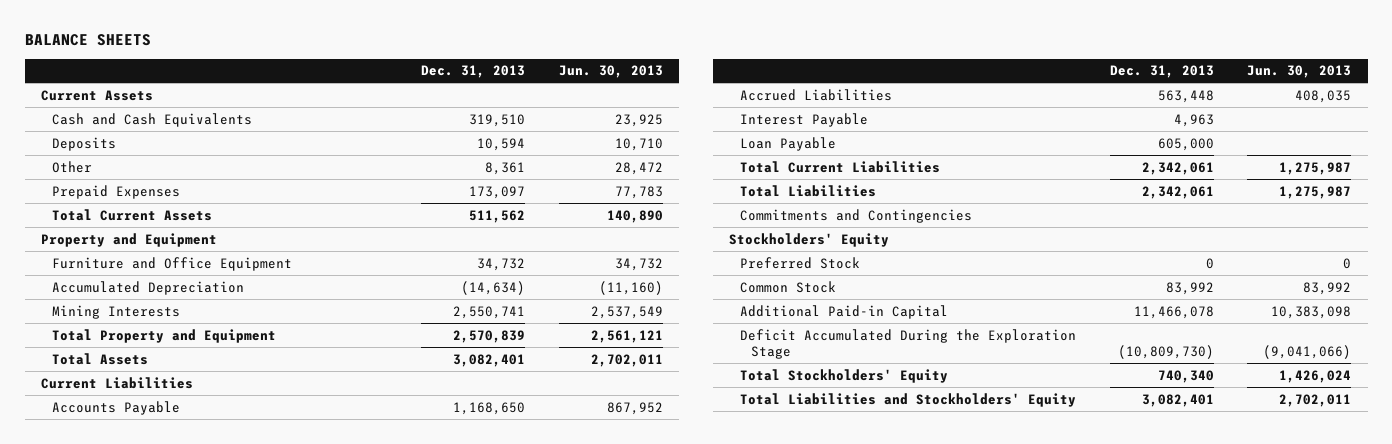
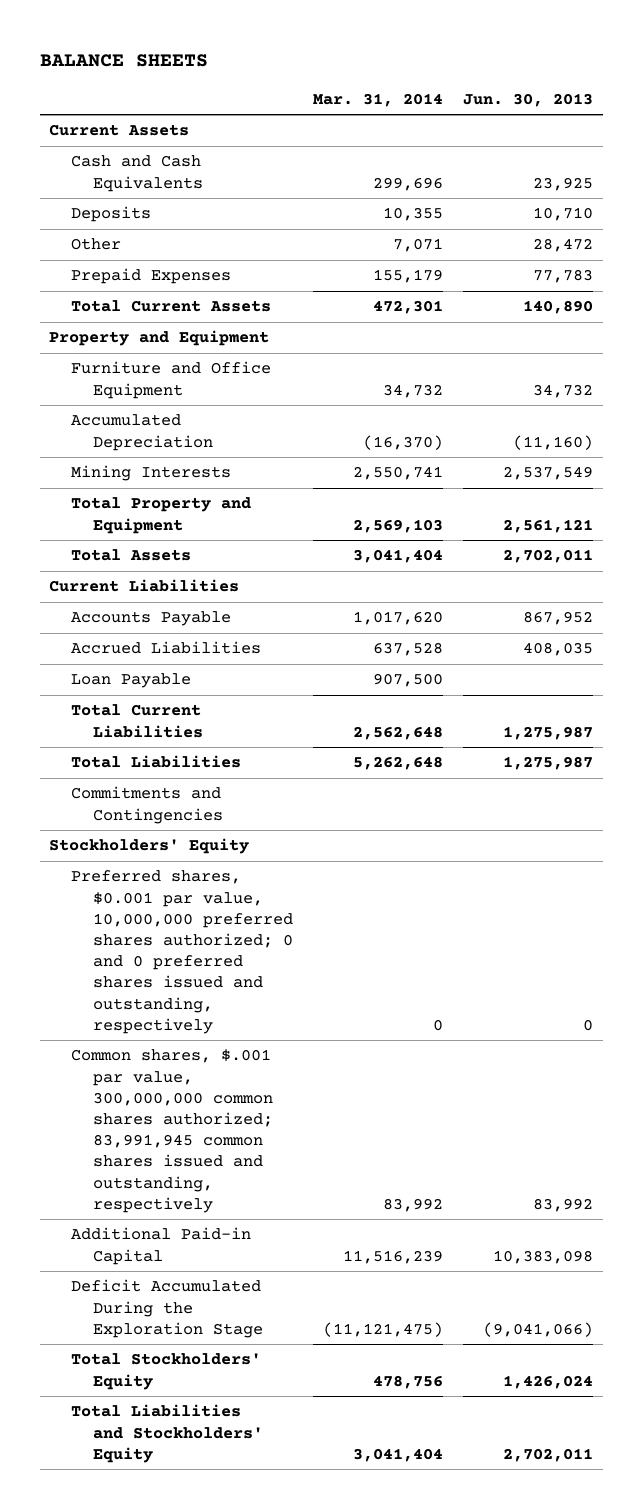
[421,65,526,79] Dec. 31, 2013 -> none
none -> [313,92,444,107] Mar. 31, 2014
[740,112,869,127] Interest Payable -> none
[740,256,861,269] Preferred Stock -> [71,870,294,1034] Preferred shares, $0.001 par value, 10,000,000 preferred shares authorized; 0 and 0 preferred shares issued and outstanding, respectively
[740,280,837,293] Common Stock -> [71,1049,274,1213] Common shares, $.001 par value, 300,000,000 common shares authorized; 83,991,945 common shares issued and outstanding, respectively

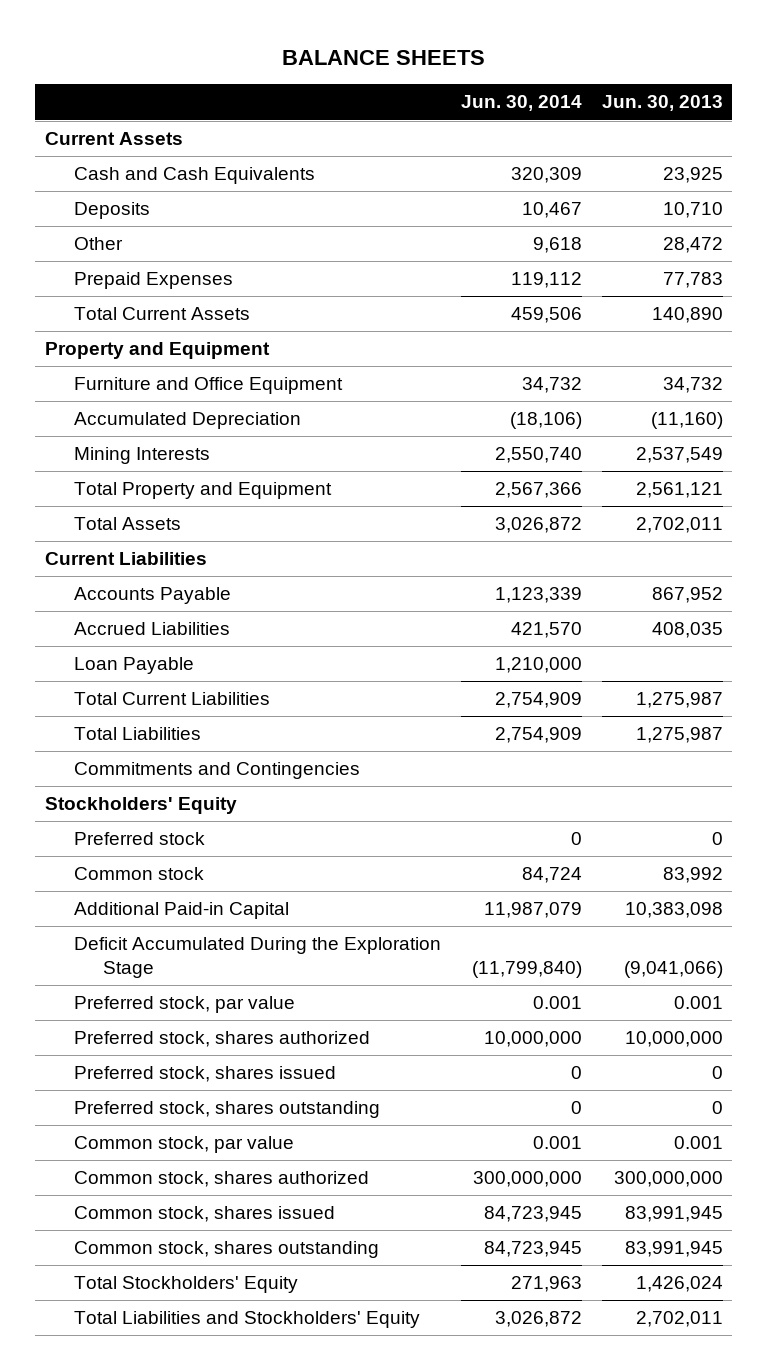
[313,92,444,107] Mar. 31, 2014 -> none
none -> [460,95,582,112] Jun. 30, 2014
[71,870,294,1034] Preferred shares, $0.001 par value, 10,000,000 preferred shares authorized; 0 and 0 preferred shares issued and outstanding, respectively -> [74,832,206,846] Preferred stock
[71,1049,274,1213] Common shares, $.001 par value, 300,000,000 common shares authorized; 83,991,945 common shares issued and outstanding, respectively -> [74,867,205,881] Common stock
none -> [74,996,296,1014] Preferred stock, par value
none -> [74,1031,371,1048] Preferred stock, shares authorized
none -> [74,1066,337,1083] Preferred stock, shares issued
none -> [74,1101,381,1119] Preferred stock, shares outstanding
none -> [74,1136,295,1154] Common stock, par value
none -> [74,1171,370,1188] Common stock, shares authorized
none -> [74,1206,336,1223] Common stock, shares issued
none -> [74,1241,380,1259] Common stock, shares outstanding

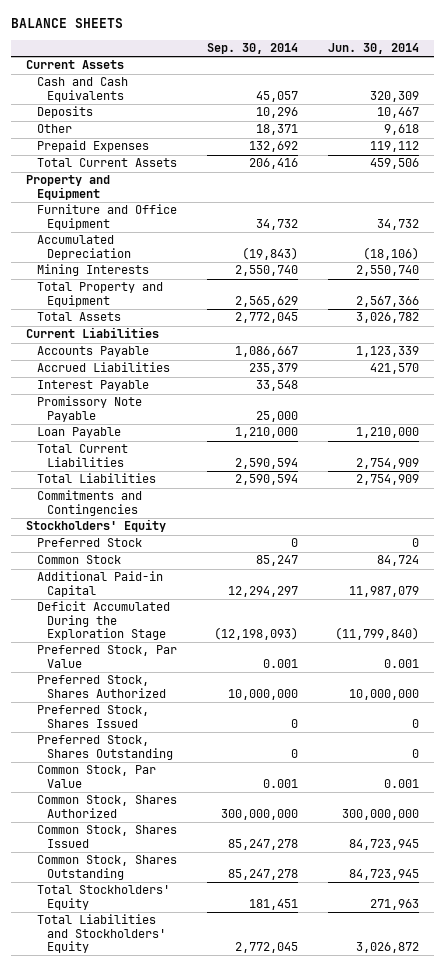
[601,95,723,112] Jun. 30, 2013 -> none
none -> [206,43,298,55] Sep. 30, 2014
[494,517,582,534] 3,026,872 -> [356,312,420,324] 3,026,782
none -> [36,380,149,392] Interest Payable
none -> [36,396,142,422] Promissory Note Payable
[74,832,206,846] Preferred stock -> [36,538,142,548] Preferred Stock
[74,867,205,881] Common stock -> [36,555,121,565] Common Stock
[74,996,296,1014] Preferred stock, par value -> [36,645,177,668] Preferred Stock, Par Value
[74,1031,371,1048] Preferred stock, shares authorized -> [36,675,167,698] Preferred Stock, Shares Authorized
[74,1066,337,1083] Preferred stock, shares issued -> [36,705,149,728] Preferred Stock, Shares Issued
[74,1101,381,1119] Preferred stock, shares outstanding -> [36,735,174,760] Preferred Stock, Shares Outstanding
[74,1136,295,1154] Common stock, par value -> [36,765,156,788] Common Stock, Par Value
[74,1171,370,1188] Common stock, shares authorized -> [36,795,177,818] Common Stock, Shares Authorized
[74,1206,336,1223] Common stock, shares issued -> [36,825,177,848] Common Stock, Shares Issued
[74,1241,380,1259] Common stock, shares outstanding -> [36,855,177,880] Common Stock, Shares Outstanding

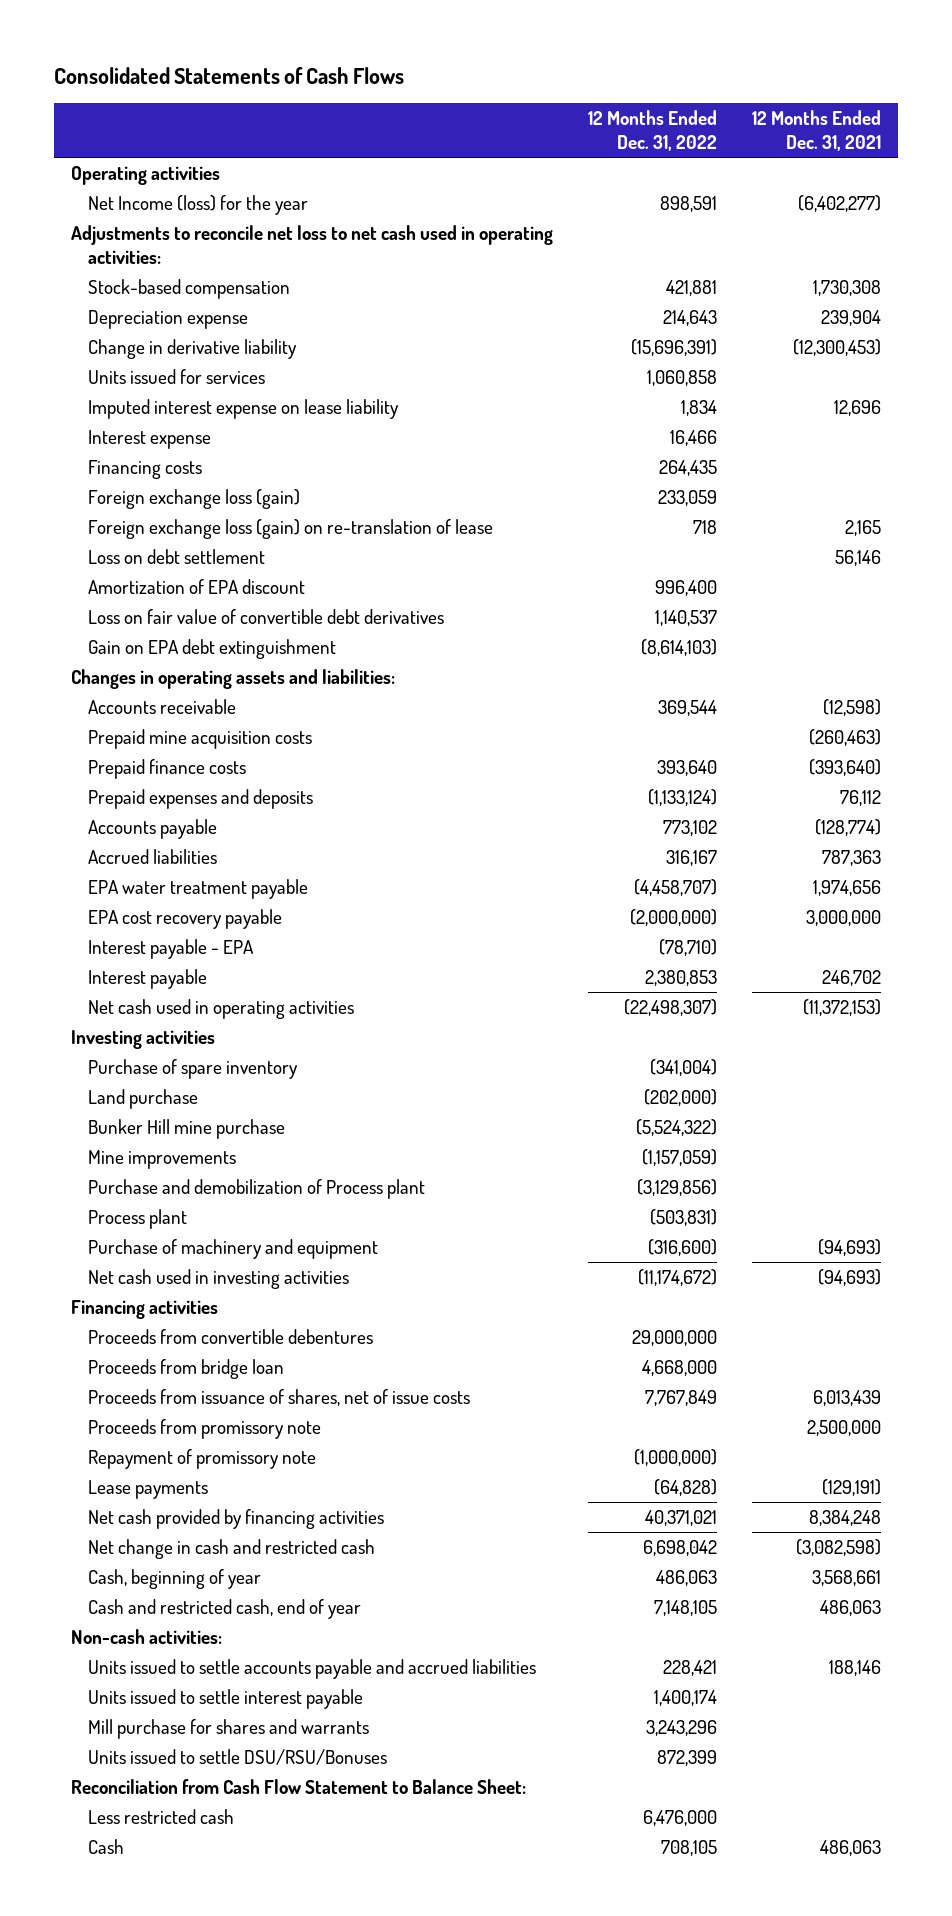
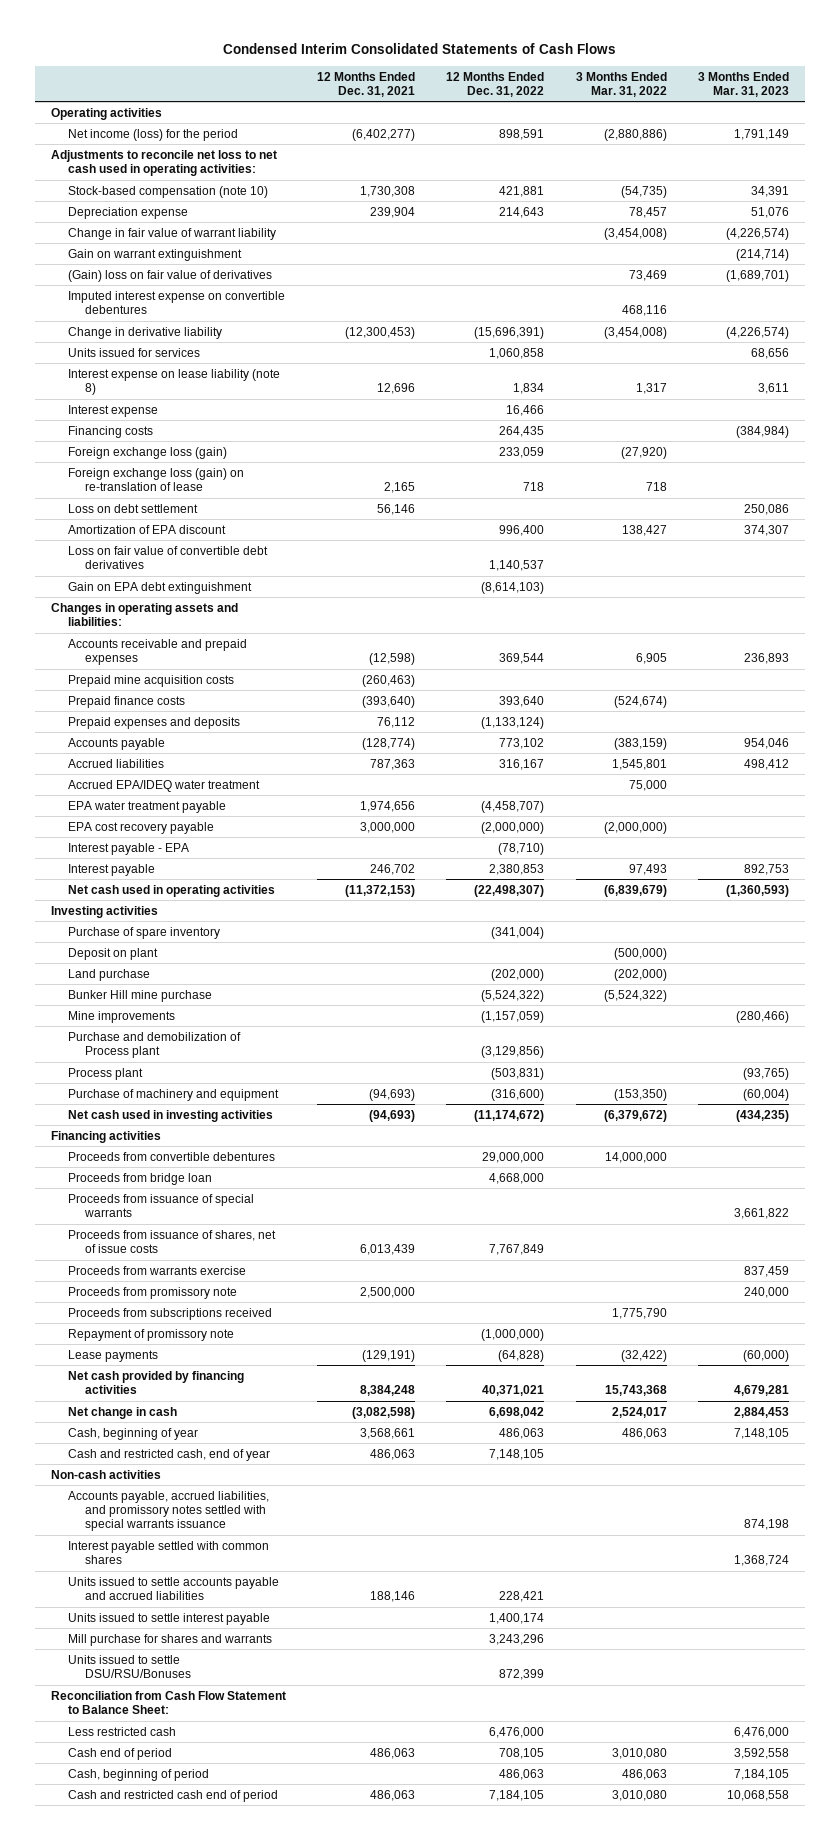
[53,66,404,84] Consolidated Statements of Cash Flows -> [222,42,616,54] Condensed Interim Consolidated Statements of Cash Flows
none -> [575,71,667,97] 3 Months Ended Mar. 31, 2022
none -> [697,71,789,97] 3 Months Ended Mar. 31, 2023
[88,195,309,216] Net Income (loss) for the year -> [67,128,238,141] Net income (loss) for the period
[88,279,291,300] Stock-based compensation -> [67,185,268,198] Stock-based compensation (note 10)
none -> [67,227,276,240] Change in fair value of warrant liability
none -> [67,248,242,261] Gain on warrant extinguishment
none -> [67,269,272,282] (Gain) loss on fair value of derivatives
none -> [67,290,285,315] Imputed interest expense on convertible debentures
[88,399,400,420] Imputed interest expense on lease liability -> [67,368,280,396] Interest expense on lease liability (note 8)
[88,699,237,715] Accounts receivable -> [67,638,247,666] Accounts receivable and prepaid expenses
none -> [67,779,260,792] Accrued EPA/IDEQ water treatment
none -> [67,947,158,960] Deposit on plant
none -> [67,1193,254,1218] Proceeds from issuance of special warrants
none -> [67,1265,246,1275] Proceeds from warrants exercise
none -> [67,1307,272,1320] Proceeds from subscriptions received
[88,1539,376,1560] Net change in cash and restricted cash -> [67,1406,177,1419] Net change in cash
[71,1629,223,1645] Non-cash activities: -> [50,1469,161,1479] Non-cash activities
none -> [67,1490,269,1532] Accounts payable, accrued liabilities, and promissory notes settled with special warrants issuance
none -> [67,1540,269,1565] Interest payable settled with common shares
[88,1839,125,1855] Cash -> [67,1747,172,1760] Cash end of period
none -> [67,1768,209,1781] Cash, beginning of period
none -> [67,1789,278,1802] Cash and restricted cash end of period

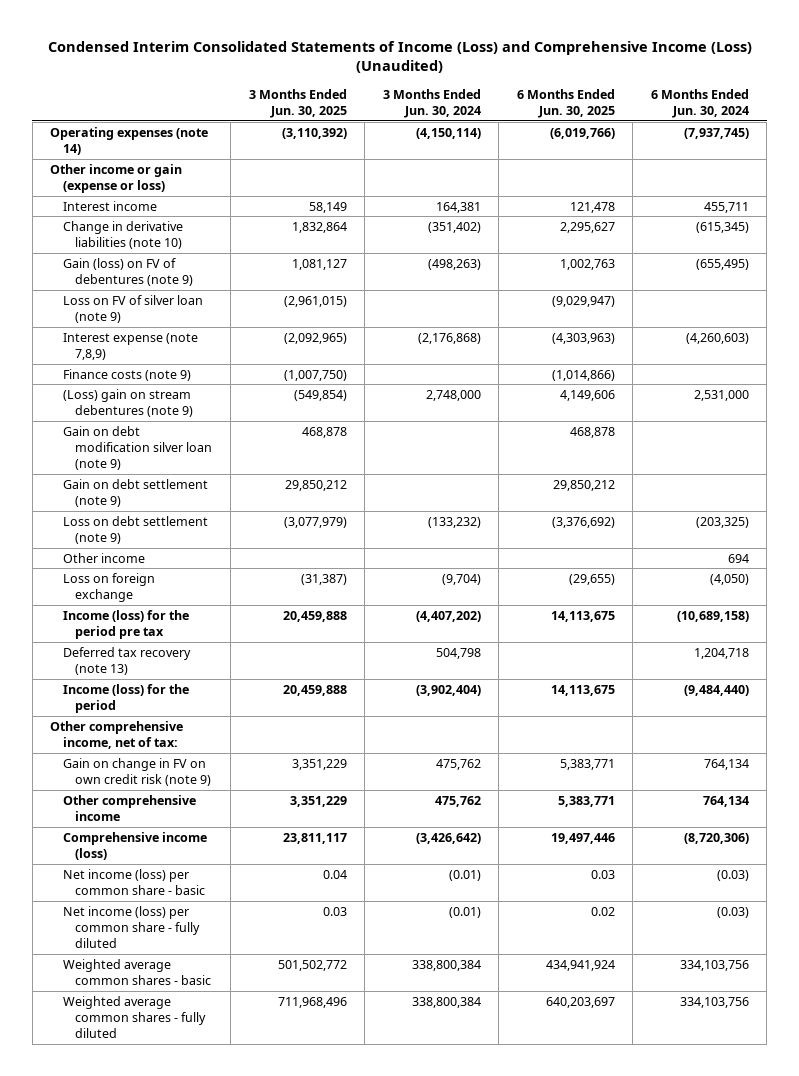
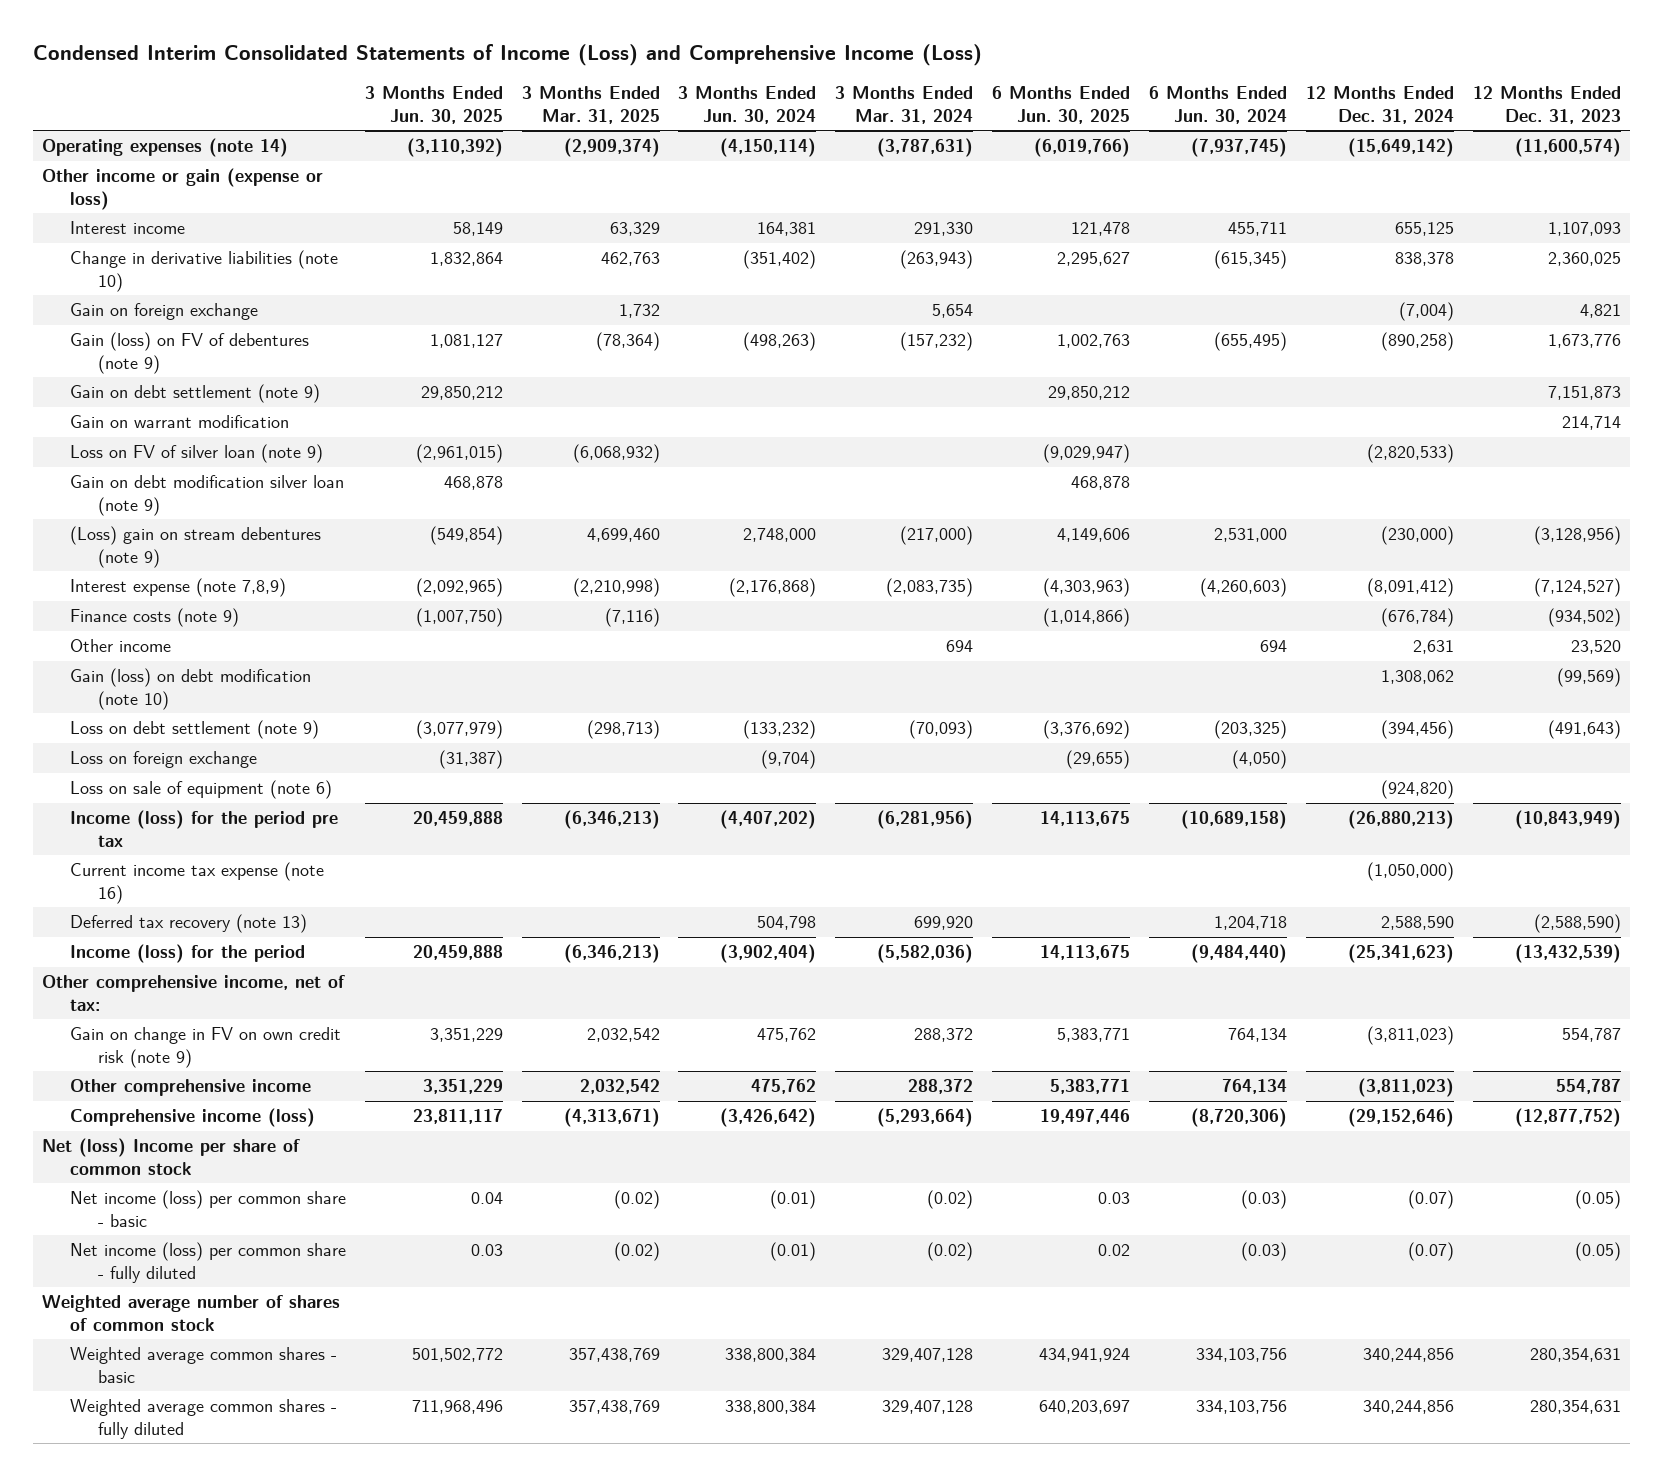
[47,40,752,74] Condensed Interim Consolidated Statements of Income (Loss) and Comprehensive Income (Loss) (Unaudited) -> [32,44,982,67] Condensed Interim Consolidated Statements of Income (Loss) and Comprehensive Income (Loss)
none -> [521,86,660,124] 3 Months Ended Mar. 31, 2025
none -> [835,86,974,124] 3 Months Ended Mar. 31, 2024
none -> [1305,86,1454,124] 12 Months Ended Dec. 31, 2024
none -> [1472,86,1621,124] 12 Months Ended Dec. 31, 2023
none -> [69,303,258,321] Gain on foreign exchange
[62,478,208,507] Gain on debt settlement (note 9) -> [69,384,320,404] Gain on debt settlement (note 9)
none -> [69,415,289,429] Gain on warrant modification
[62,425,213,471] Gain on debt modification silver loan (note 9) -> [69,475,344,516] Gain on debt modification silver loan (note 9)
[62,388,194,417] (Loss) gain on stream debentures (note 9) -> [69,526,321,568] (Loss) gain on stream debentures (note 9)
none -> [69,668,311,710] Gain (loss) on debt modification (note 10)
[62,515,208,544] Loss on debt settlement (note 9) -> [69,720,319,740] Loss on debt settlement (note 9)
none -> [69,780,332,800] Loss on sale of equipment (note 6)
none -> [69,862,324,904] Current income tax expense (note 16)
none -> [42,1138,301,1175] Net (loss) Income per share of common stock
none -> [42,1295,341,1331] Weighted average number of shares of common stock

